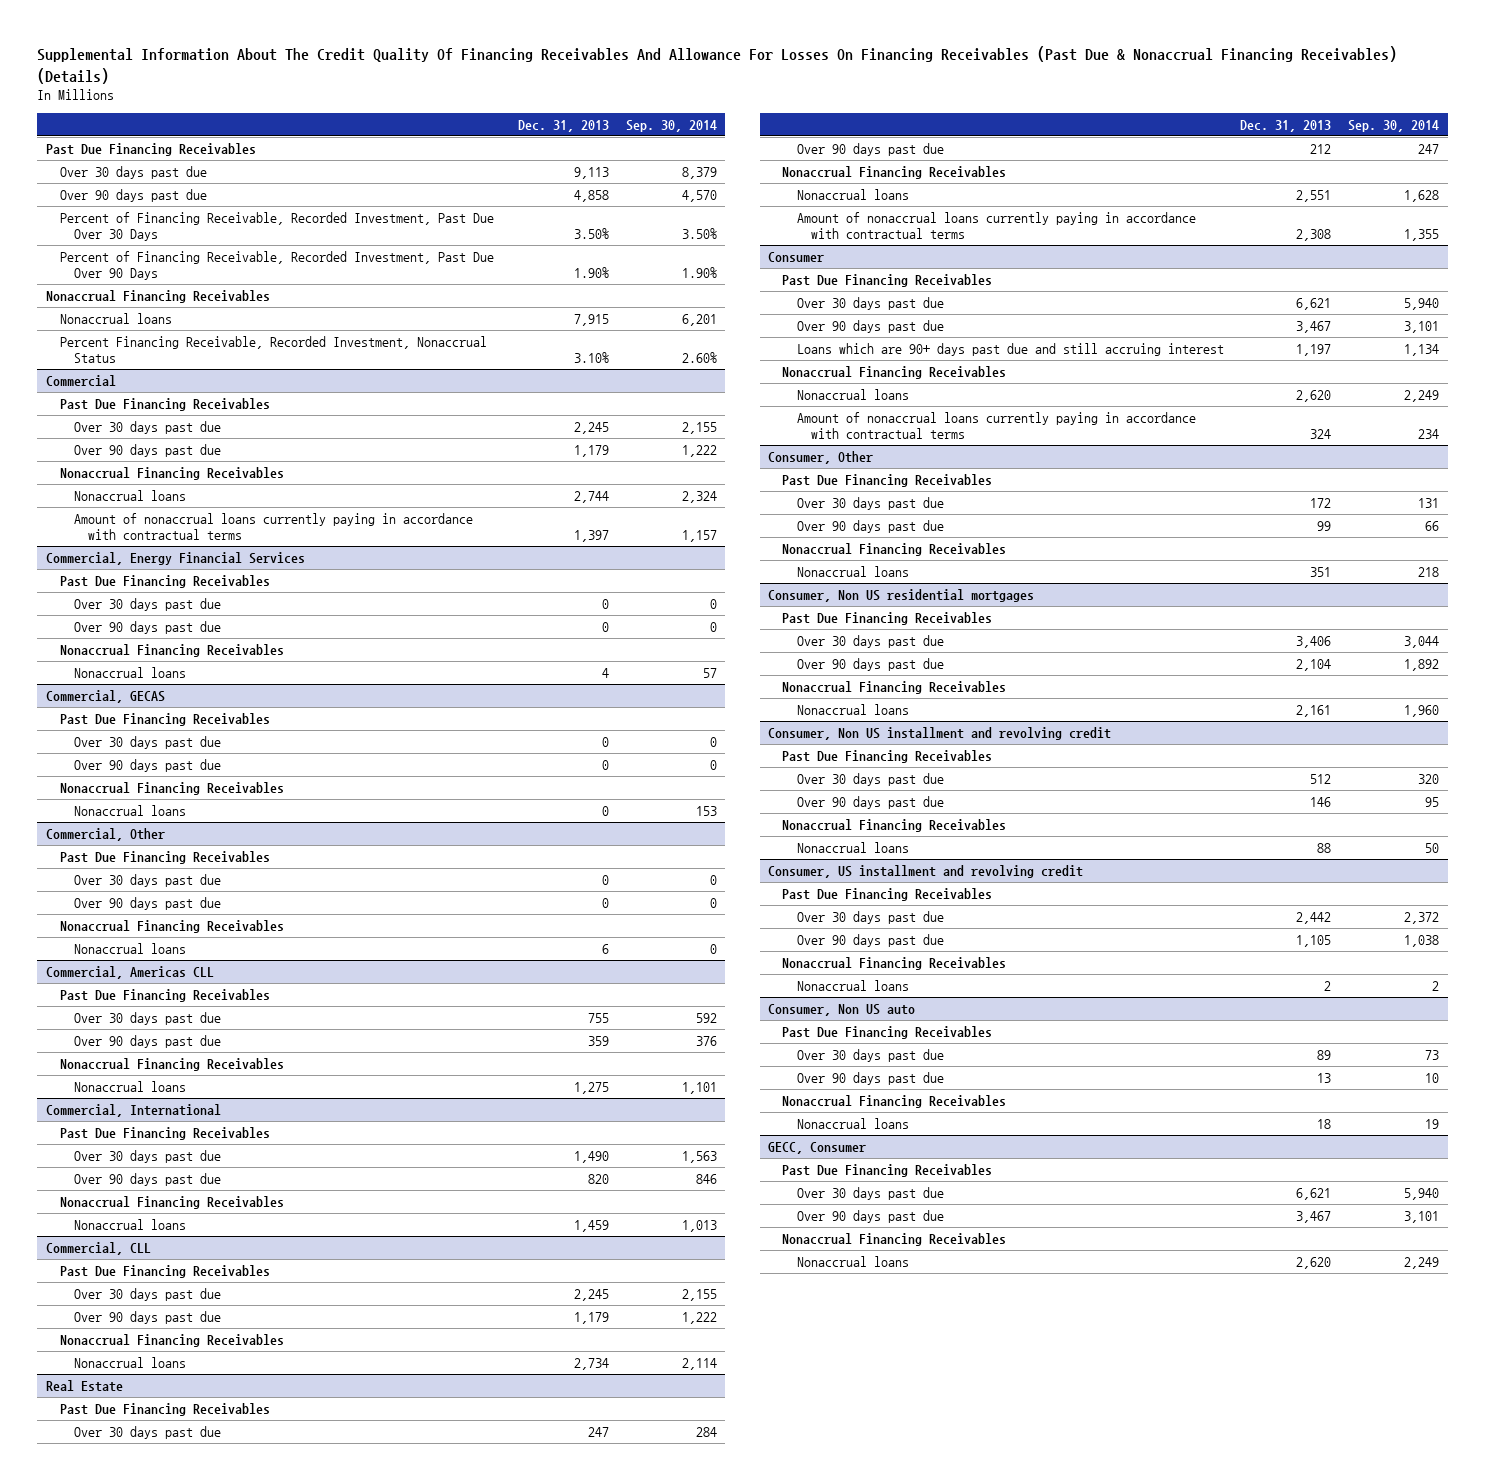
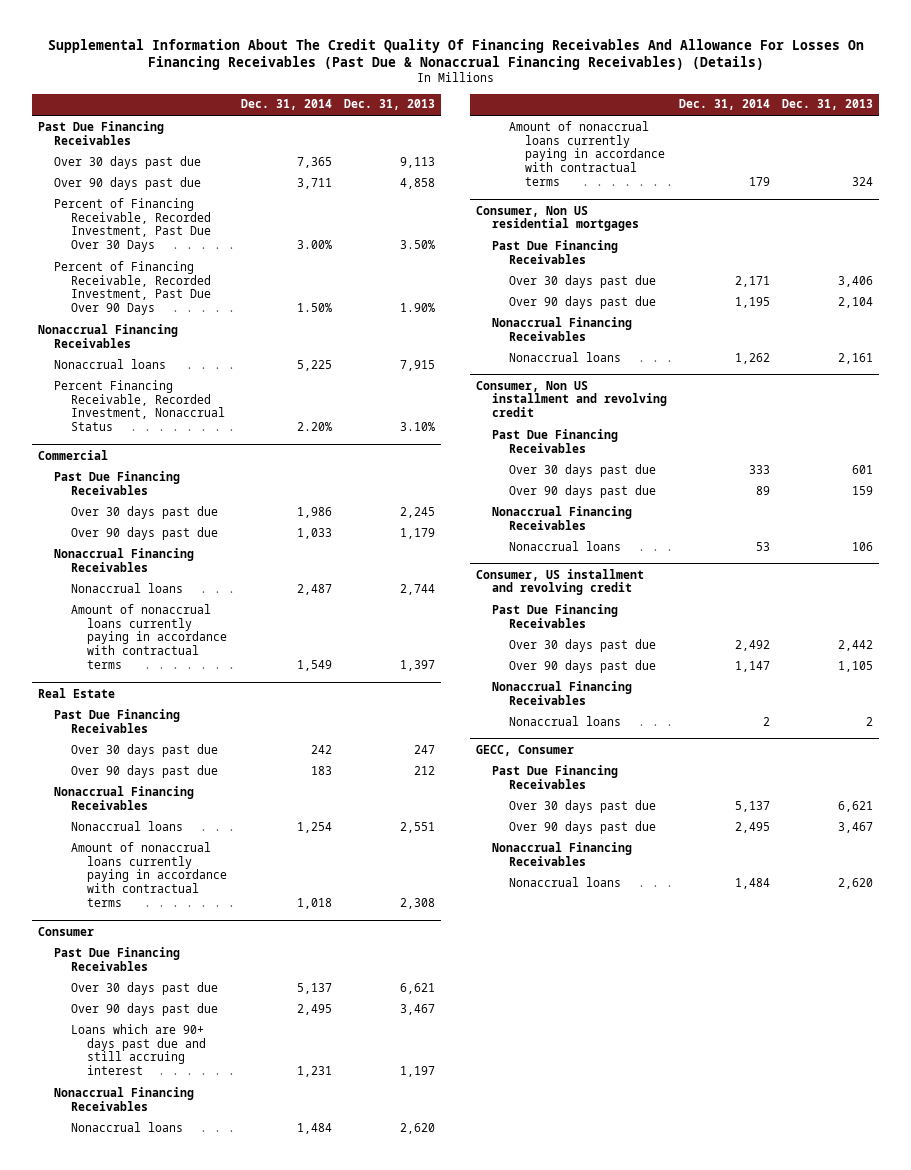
[625,120,717,133] Sep. 30, 2014 -> none
none -> [241,99,333,111] Dec. 31, 2014
[45,551,305,565] Commercial, Energy Financial Services -> none
[59,574,270,588] Past Due Financing Receivables -> none
[73,597,221,611] Over 30 days past due -> none
[73,620,221,634] Over 90 days past due -> none
[59,643,284,657] Nonaccrual Financing Receivables -> none
[73,666,186,678] Nonaccrual loans -> none
[45,689,165,703] Commercial, GECAS -> none
[59,712,270,726] Past Due Financing Receivables -> none
[73,735,221,749] Over 30 days past due -> none
[73,758,221,772] Over 90 days past due -> none
[59,781,284,795] Nonaccrual Financing Receivables -> none
[73,804,186,816] Nonaccrual loans -> none
[45,827,165,841] Commercial, Other -> none
[59,850,270,864] Past Due Financing Receivables -> none
[73,873,221,887] Over 30 days past due -> none
[73,896,221,910] Over 90 days past due -> none
[59,919,284,933] Nonaccrual Financing Receivables -> none
[73,942,186,954] Nonaccrual loans -> none
[45,965,214,979] Commercial, Americas CLL -> none
[59,988,270,1002] Past Due Financing Receivables -> none
[73,1011,221,1025] Over 30 days past due -> none
[73,1034,221,1048] Over 90 days past due -> none
[59,1057,284,1071] Nonaccrual Financing Receivables -> none
[73,1080,186,1092] Nonaccrual loans -> none
[45,1103,221,1117] Commercial, International -> none
[59,1126,270,1140] Past Due Financing Receivables -> none
[73,1149,221,1163] Over 30 days past due -> none
[73,1172,221,1186] Over 90 days past due -> none
[59,1195,284,1209] Nonaccrual Financing Receivables -> none
[73,1218,186,1230] Nonaccrual loans -> none
[45,1241,151,1255] Commercial, CLL -> none
[59,1264,270,1278] Past Due Financing Receivables -> none
[73,1287,221,1301] Over 30 days past due -> none
[73,1310,221,1324] Over 90 days past due -> none
[59,1333,284,1347] Nonaccrual Financing Receivables -> none
[73,1356,186,1368] Nonaccrual loans -> none
[768,450,874,464] Consumer, Other -> none
[782,473,993,487] Past Due Financing Receivables -> none
[796,496,944,510] Over 30 days past due -> none
[796,519,944,533] Over 90 days past due -> none
[782,542,1007,556] Nonaccrual Financing Receivables -> none
[796,565,909,577] Nonaccrual loans -> none
[1310,773,1332,784] 512 -> [852,464,874,474] 601
[1310,796,1332,807] 146 -> [852,485,874,495] 159
[1317,842,1332,853] 88 -> [852,541,874,551] 106
[768,1003,916,1016] Consumer, Non US auto -> none
[782,1025,993,1039] Past Due Financing Receivables -> none
[796,1048,944,1062] Over 30 days past due -> none
[796,1071,944,1085] Over 90 days past due -> none
[782,1094,1007,1108] Nonaccrual Financing Receivables -> none
[796,1117,909,1129] Nonaccrual loans -> none

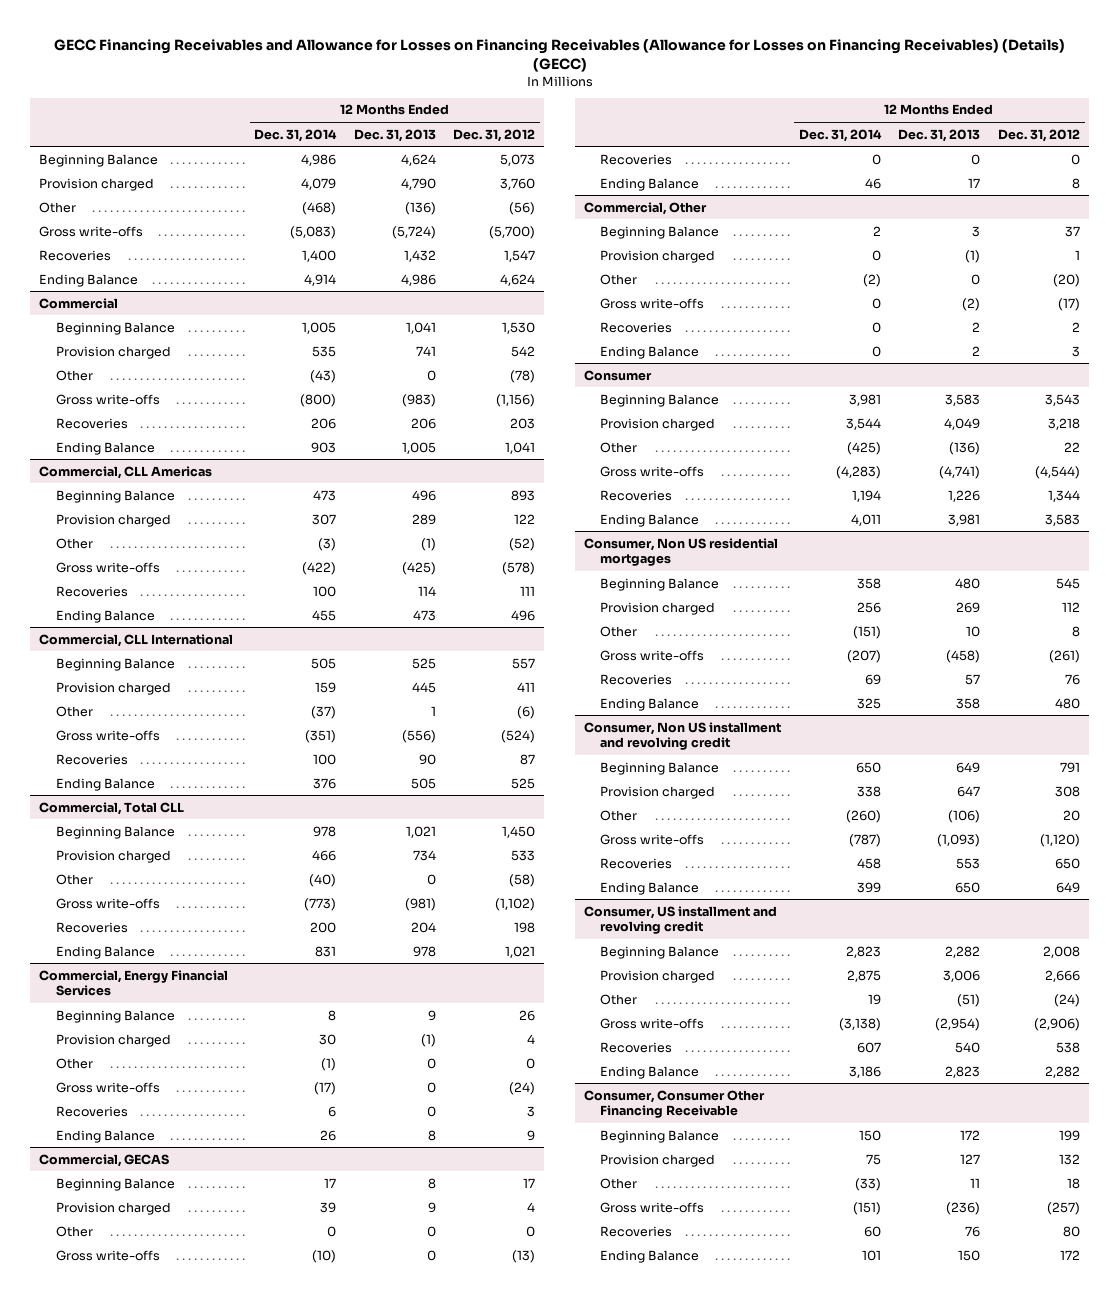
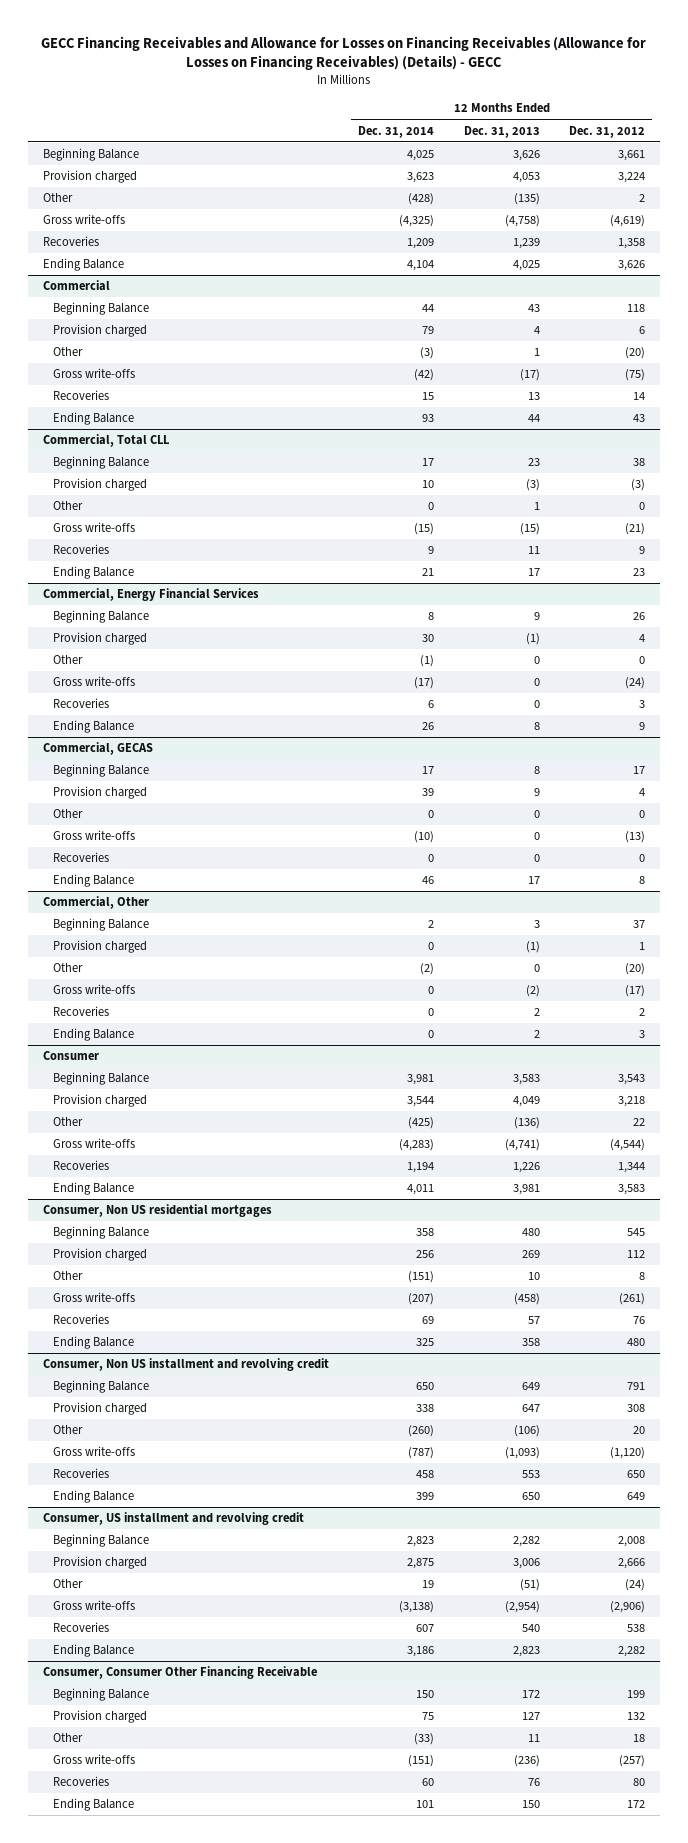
[53,38,1065,72] GECC Financing Receivables and Allowance for Losses on Financing Receivables (Allowance for Losses on Financing Receivables) (Details) (GECC) -> [40,35,646,71] GECC Financing Receivables and Allowance for Losses on Financing Receivables (Allowance for Losses on Financing Receivables) (Details) - GECC
[300,153,336,166] 4,986 -> [407,150,435,162] 4,025
[400,153,436,166] 4,624 -> [512,150,540,162] 3,626
[500,153,536,166] 5,073 -> [618,150,646,162] 3,661
[300,177,336,190] 4,079 -> [407,172,435,184] 3,623
[400,177,436,190] 4,790 -> [512,172,540,184] 4,053
[500,177,536,190] 3,760 -> [618,172,646,184] 3,224
[301,201,336,215] (468) -> [408,193,435,206] (428)
[404,201,436,215] (136) -> [513,193,540,206] (135)
[509,201,536,215] (56) -> [639,194,646,203] 2
[289,225,336,239] (5,083) -> [399,215,435,228] (4,325)
[391,225,436,239] (5,724) -> [504,215,540,228] (4,758)
[489,225,536,239] (5,700) -> [610,215,646,228] (4,619)
[301,249,336,262] 1,400 -> [407,238,435,250] 1,209
[403,249,436,262] 1,432 -> [512,238,540,250] 1,239
[504,249,536,262] 1,547 -> [618,238,646,250] 1,358
[303,273,336,286] 4,914 -> [407,260,435,272] 4,104
[400,273,436,286] 4,986 -> [512,260,540,272] 4,025
[500,273,536,286] 4,624 -> [618,260,646,272] 3,626
[39,465,213,479] Commercial, CLL Americas -> none
[55,489,175,503] Beginning Balance -> none
[55,513,171,527] Provision charged -> none
[55,537,93,549] Other -> none
[55,561,160,573] Gross write-offs -> none
[55,585,128,597] Recoveries -> none
[55,609,155,623] Ending Balance -> none
[39,633,234,647] Commercial, CLL International -> none
[55,657,175,671] Beginning Balance -> none
[55,681,171,695] Provision charged -> none
[55,705,93,717] Other -> none
[55,729,160,741] Gross write-offs -> none
[55,753,128,765] Recoveries -> none
[55,777,155,791] Ending Balance -> none
[301,321,336,334] 1,005 -> [422,304,435,313] 44
[405,321,436,334] 1,041 -> [527,304,540,313] 43
[502,321,536,334] 1,530 -> [627,304,646,313] 118
[311,345,336,357] 535 -> [422,326,435,335] 79
[415,345,436,356] 741 -> [533,326,540,335] 4
[511,345,536,357] 542 -> [639,326,646,335] 6
[309,369,336,383] (43) -> [420,347,435,360] (3)
[426,369,436,381] 0 -> [533,348,540,357] 1
[510,369,536,383] (78) -> [625,347,646,360] (20)
[299,393,336,407] (800) -> [414,369,435,382] (42)
[401,393,436,407] (983) -> [519,369,540,382] (17)
[496,393,536,407] (1,156) -> [625,369,646,382] (75)
[310,417,336,429] 206 -> [422,392,435,401] 15
[410,417,436,429] 206 -> [527,392,540,401] 13
[510,417,536,429] 203 -> [633,392,646,401] 14
[310,441,336,453] 903 -> [422,414,435,423] 93
[401,441,436,454] 1,005 -> [527,414,540,423] 44
[505,441,536,454] 1,041 -> [633,414,646,423] 43
[312,825,336,837] 978 -> [422,458,435,467] 17
[405,825,436,838] 1,021 -> [527,458,540,467] 23
[502,825,536,838] 1,450 -> [633,458,646,467] 38
[311,849,336,861] 466 -> [422,480,435,489] 10
[412,849,436,861] 734 -> [525,479,540,492] (3)
[511,849,536,861] 533 -> [631,479,646,492] (3)
[308,873,336,887] (40) -> [428,502,435,511] 0
[426,873,436,885] 0 -> [533,502,540,511] 1
[509,873,536,887] (58) -> [639,502,646,511] 0
[303,897,336,911] (773) -> [414,523,435,536] (15)
[404,897,436,911] (981) -> [519,523,540,536] (15)
[495,897,536,911] (1,102) -> [625,523,646,536] (21)
[309,921,336,933] 200 -> [428,546,435,555] 9
[410,921,436,933] 204 -> [527,546,540,555] 11
[514,921,536,933] 198 -> [639,546,646,555] 9
[314,945,336,957] 831 -> [422,568,435,577] 21
[412,945,436,957] 978 -> [527,568,540,577] 17
[505,945,536,958] 1,021 -> [633,568,646,577] 23

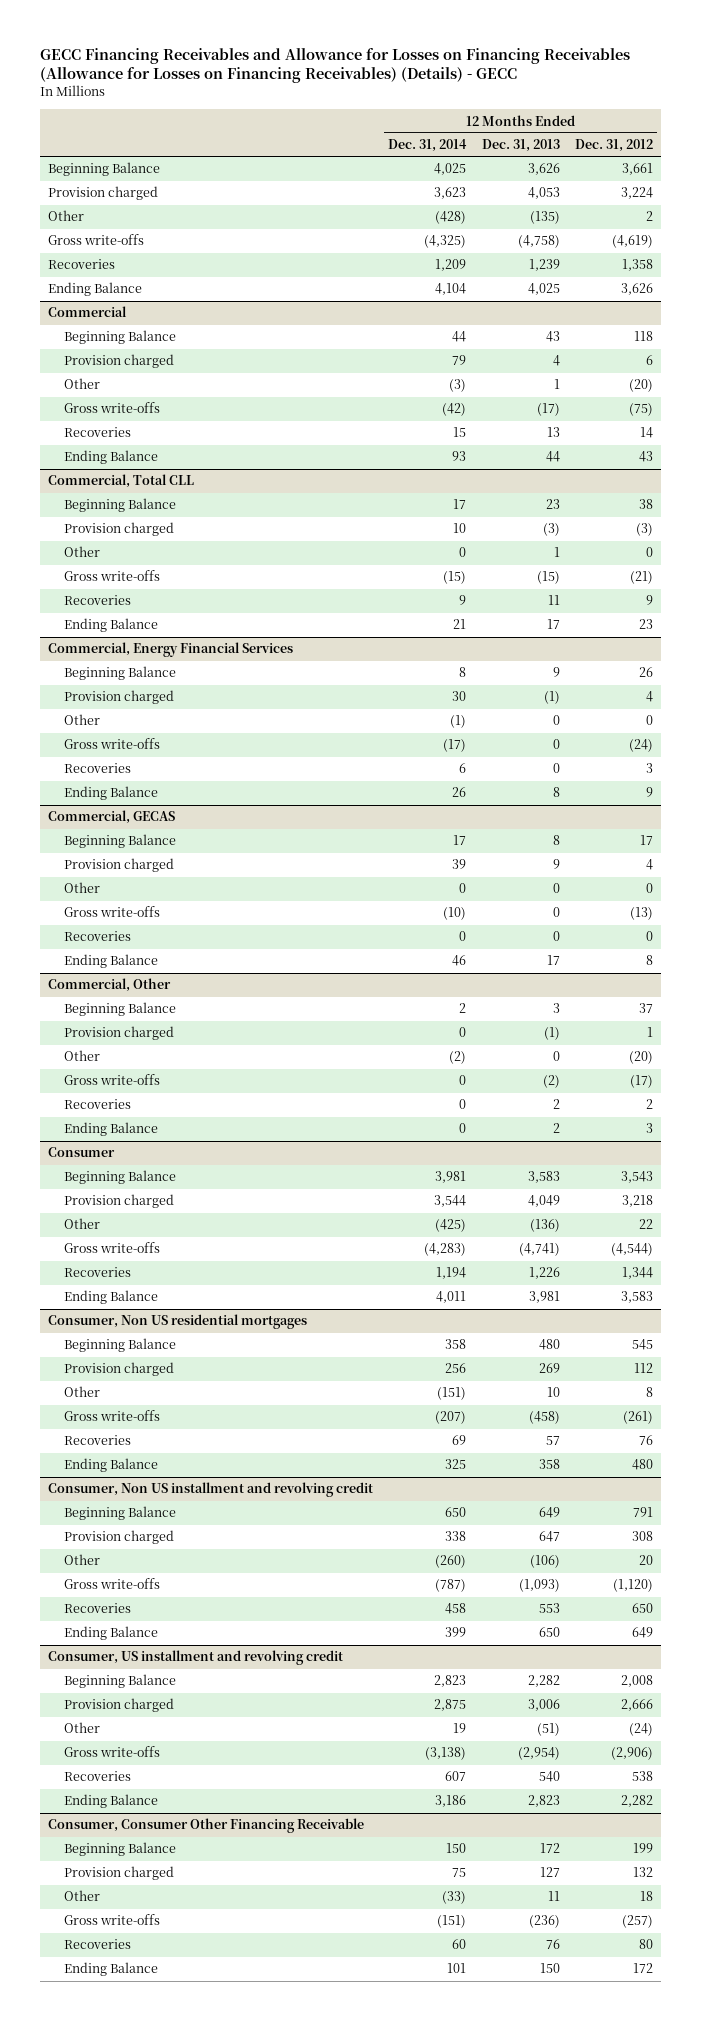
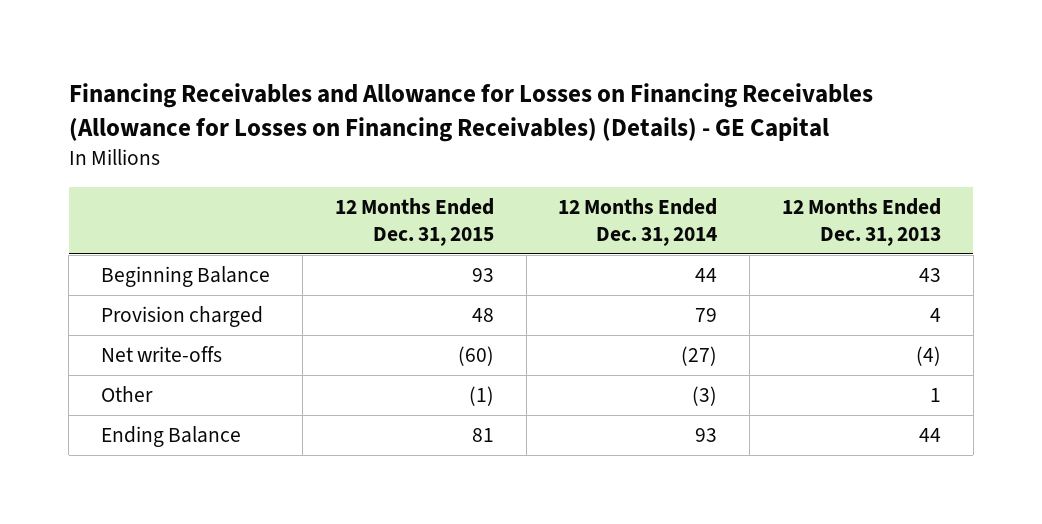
[39,47,630,84] GECC Financing Receivables and Allowance for Losses on Financing Receivables (Allowance for Losses on Financing Receivables) (Details) - GECC -> [68,83,873,142] Financing Receivables and Allowance for Losses on Financing Receivables (Allowance for Losses on Financing Receivables) (Details) - GE Capital
[575,139,654,153] Dec. 31, 2012 -> none
none -> [334,197,494,247] 12 Months Ended Dec. 31, 2015
[47,162,160,177] Beginning Balance -> none
[47,186,158,201] Provision charged -> none
[47,210,84,222] Other -> none
[47,234,144,246] Gross write-offs -> none
[47,259,115,270] Recoveries -> none
[47,282,142,297] Ending Balance -> none
[47,306,127,318] Commercial -> none
none -> [101,345,223,362] Net write-offs
[63,402,160,414] Gross write-offs -> none
[63,427,131,438] Recoveries -> none
[47,474,194,489] Commercial, Total CLL -> none
[63,498,176,513] Beginning Balance -> none
[63,522,174,537] Provision charged -> none
[63,546,100,558] Other -> none
[63,570,160,582] Gross write-offs -> none
[63,595,131,606] Recoveries -> none
[63,618,158,633] Ending Balance -> none
[47,642,293,658] Commercial, Energy Financial Services -> none
[63,666,176,681] Beginning Balance -> none
[63,690,174,705] Provision charged -> none
[63,714,100,726] Other -> none
[63,738,160,750] Gross write-offs -> none
[63,763,131,774] Recoveries -> none
[63,786,158,801] Ending Balance -> none
[47,810,175,825] Commercial, GECAS -> none
[63,834,176,849] Beginning Balance -> none
[63,858,174,873] Provision charged -> none
[63,882,100,894] Other -> none
[63,906,160,918] Gross write-offs -> none
[63,931,131,942] Recoveries -> none
[63,954,158,969] Ending Balance -> none
[47,978,171,993] Commercial, Other -> none
[63,1002,176,1017] Beginning Balance -> none
[63,1026,174,1041] Provision charged -> none
[63,1050,100,1062] Other -> none
[63,1074,160,1086] Gross write-offs -> none
[63,1099,131,1110] Recoveries -> none
[63,1122,158,1137] Ending Balance -> none
[47,1147,115,1158] Consumer -> none
[63,1170,176,1185] Beginning Balance -> none
[63,1194,174,1209] Provision charged -> none
[63,1218,100,1230] Other -> none
[63,1242,160,1254] Gross write-offs -> none
[63,1267,131,1278] Recoveries -> none
[63,1290,158,1305] Ending Balance -> none
[47,1314,307,1330] Consumer, Non US residential mortgages -> none
[63,1338,176,1353] Beginning Balance -> none
[63,1362,174,1377] Provision charged -> none
[63,1386,100,1398] Other -> none
[63,1410,160,1422] Gross write-offs -> none
[63,1435,131,1446] Recoveries -> none
[63,1458,158,1473] Ending Balance -> none
[47,1482,373,1498] Consumer, Non US installment and revolving credit -> none
[63,1506,176,1521] Beginning Balance -> none
[63,1530,174,1545] Provision charged -> none
[63,1554,100,1566] Other -> none
[63,1578,160,1590] Gross write-offs -> none
[63,1603,131,1614] Recoveries -> none
[63,1626,158,1641] Ending Balance -> none
[47,1650,343,1666] Consumer, US installment and revolving credit -> none
[63,1674,176,1689] Beginning Balance -> none
[63,1698,174,1713] Provision charged -> none
[63,1722,100,1734] Other -> none
[63,1746,160,1758] Gross write-offs -> none
[63,1771,131,1782] Recoveries -> none
[63,1794,158,1809] Ending Balance -> none
[47,1818,364,1834] Consumer, Consumer Other Financing Receivable -> none
[63,1842,176,1857] Beginning Balance -> none
[63,1866,174,1881] Provision charged -> none
[63,1890,100,1902] Other -> none
[63,1914,160,1926] Gross write-offs -> none
[63,1939,131,1950] Recoveries -> none
[63,1962,158,1977] Ending Balance -> none

